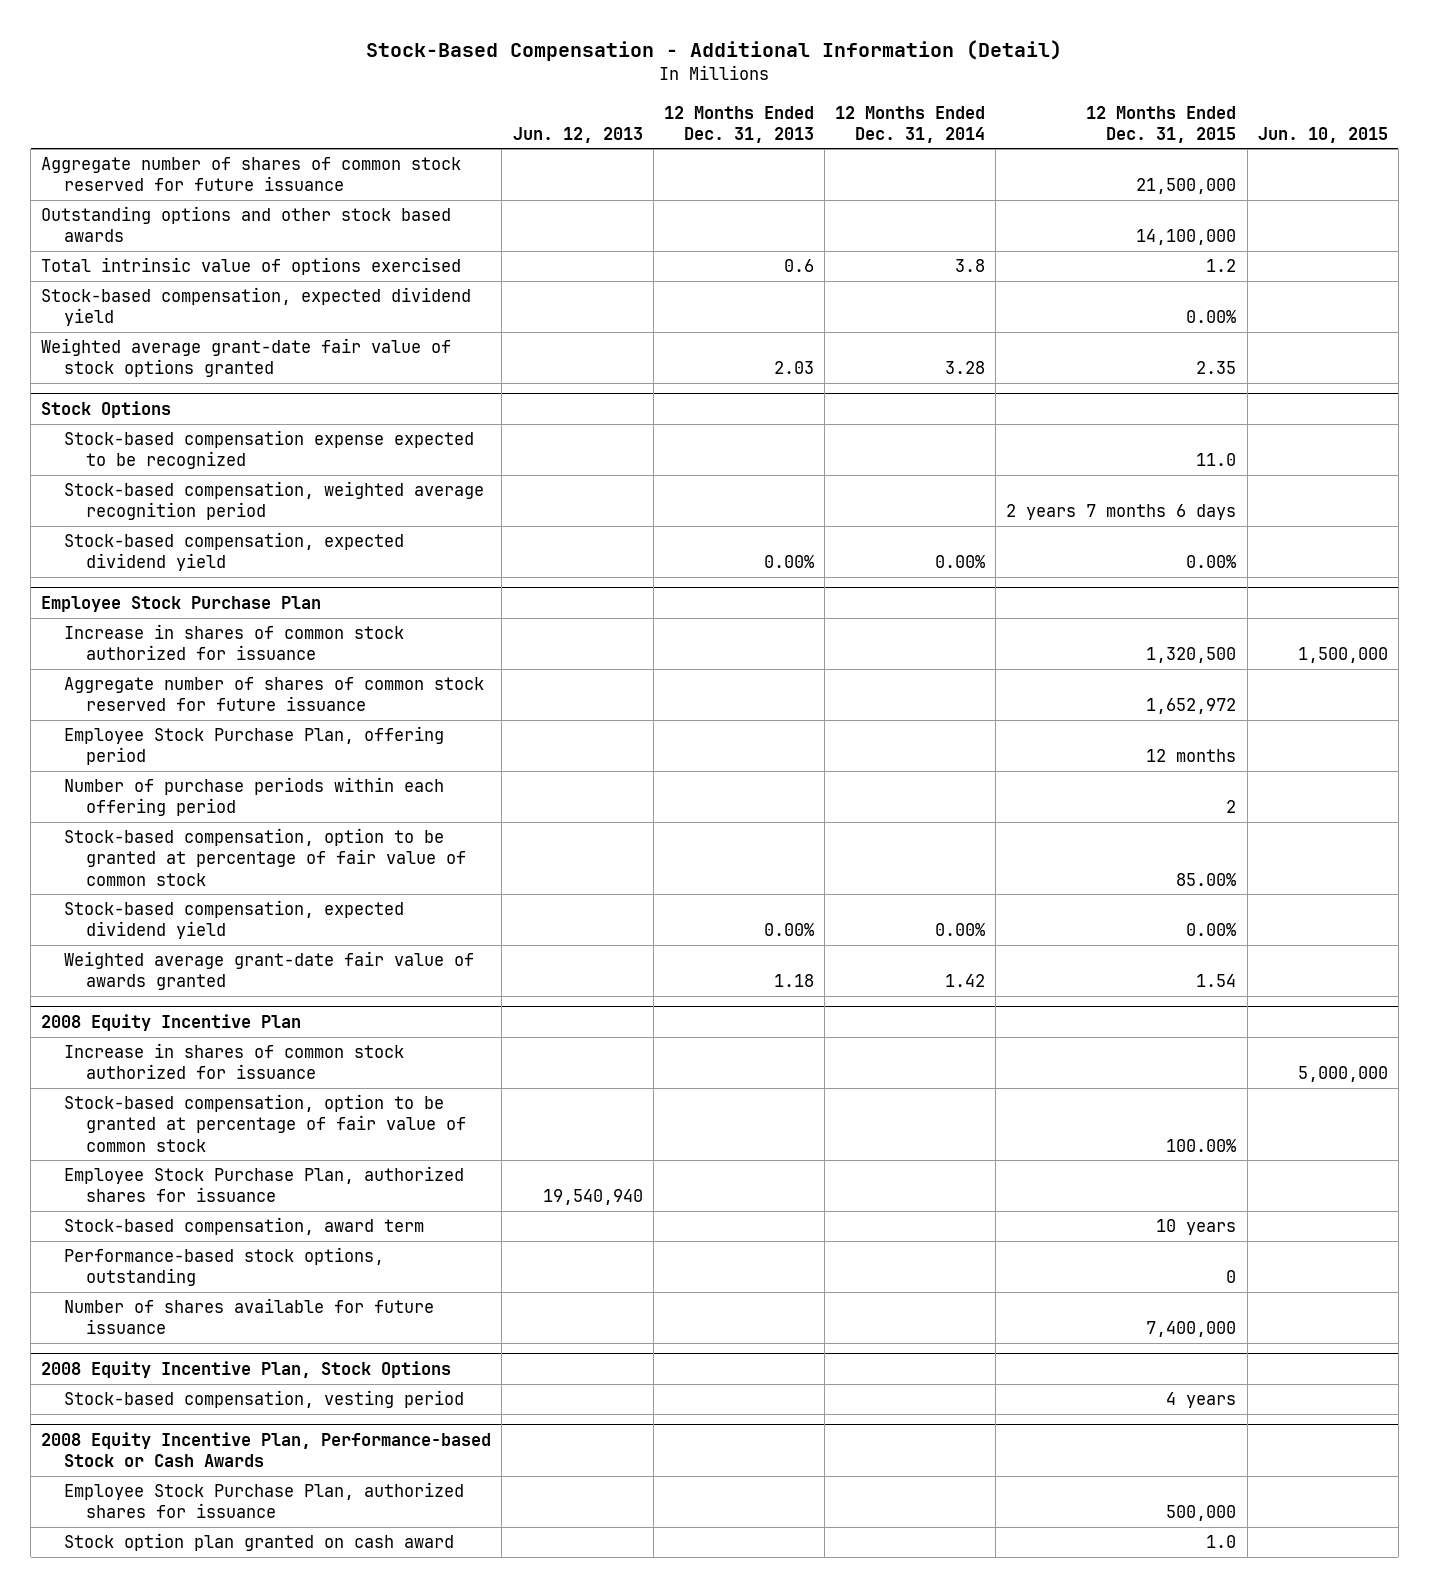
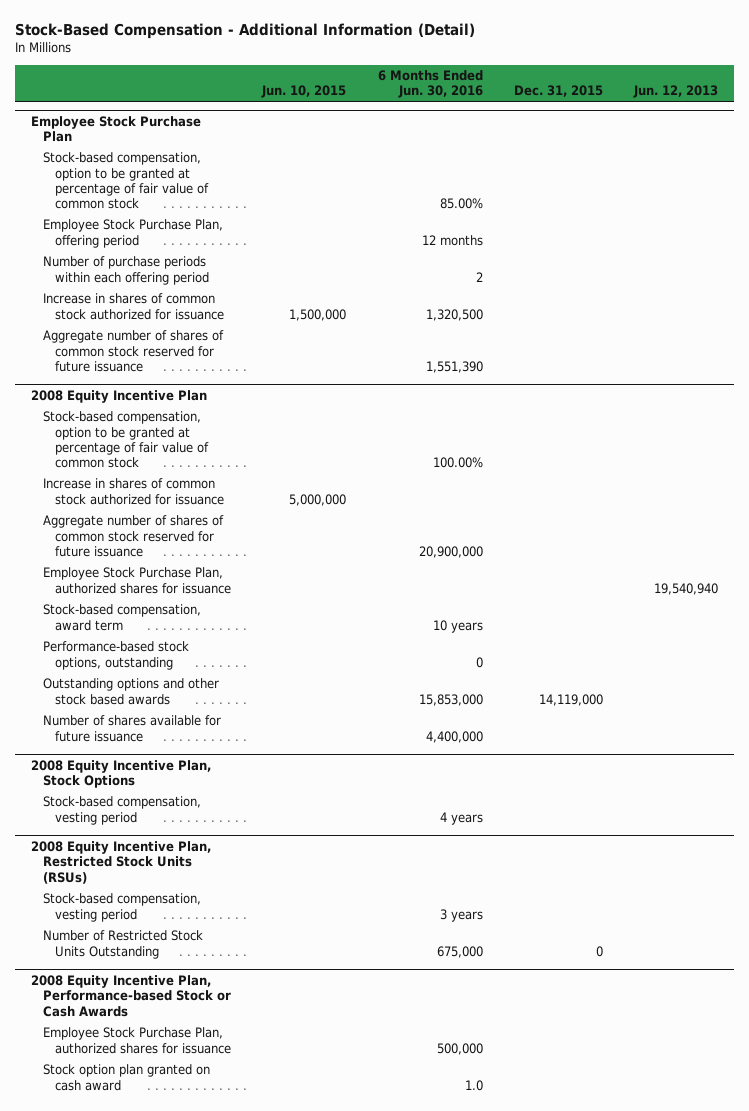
[663,105,814,143] 12 Months Ended Dec. 31, 2013 -> none
[835,105,986,143] 12 Months Ended Dec. 31, 2014 -> none
[1086,105,1237,143] 12 Months Ended Dec. 31, 2015 -> none
none -> [377,70,483,99] 6 Months Ended Jun. 30, 2016
none -> [513,85,603,98] Dec. 31, 2015
[41,157,462,192] Aggregate number of shares of common stock reserved for future issuance -> none
[41,206,452,243] Outstanding options and other stock based awards -> none
[41,257,462,276] Total intrinsic value of options exercised -> none
[41,287,472,327] Stock-based compensation, expected dividend yield -> none
[41,338,452,378] Weighted average grant-date fair value of stock options granted -> none
[41,400,172,418] Stock Options -> none
[63,430,474,470] Stock-based compensation expense expected to be recognized -> none
[63,481,484,521] Stock-based compensation, weighted average recognition period -> none
[63,532,404,572] Stock-based compensation, expected dividend yield -> none
[63,828,467,886] Stock-based compensation, option to be granted at percentage of fair value of common stock -> [42,152,209,210] Stock-based compensation, option to be granted at percentage of fair value of common stock
[63,900,404,940] Stock-based compensation, expected dividend yield -> none
[63,951,474,991] Weighted average grant-date fair value of awards granted -> none
[63,624,404,661] Increase in shares of common stock authorized for issuance -> [42,293,224,320] Increase in shares of common stock authorized for issuance
[63,677,484,712] Aggregate number of shares of common stock reserved for future issuance -> [42,330,224,372] Aggregate number of shares of common stock reserved for future issuance
[63,1043,404,1080] Increase in shares of common stock authorized for issuance -> [42,478,224,505] Increase in shares of common stock authorized for issuance
none -> [42,515,224,557] Aggregate number of shares of common stock reserved for future issuance
none -> [42,678,219,705] Outstanding options and other stock based awards
none -> [30,841,211,884] 2008 Equity Incentive Plan, Restricted Stock Units (RSUs)
none -> [42,893,201,922] Stock-based compensation, vesting period
none -> [42,930,203,959] Number of Restricted Stock Units Outstanding

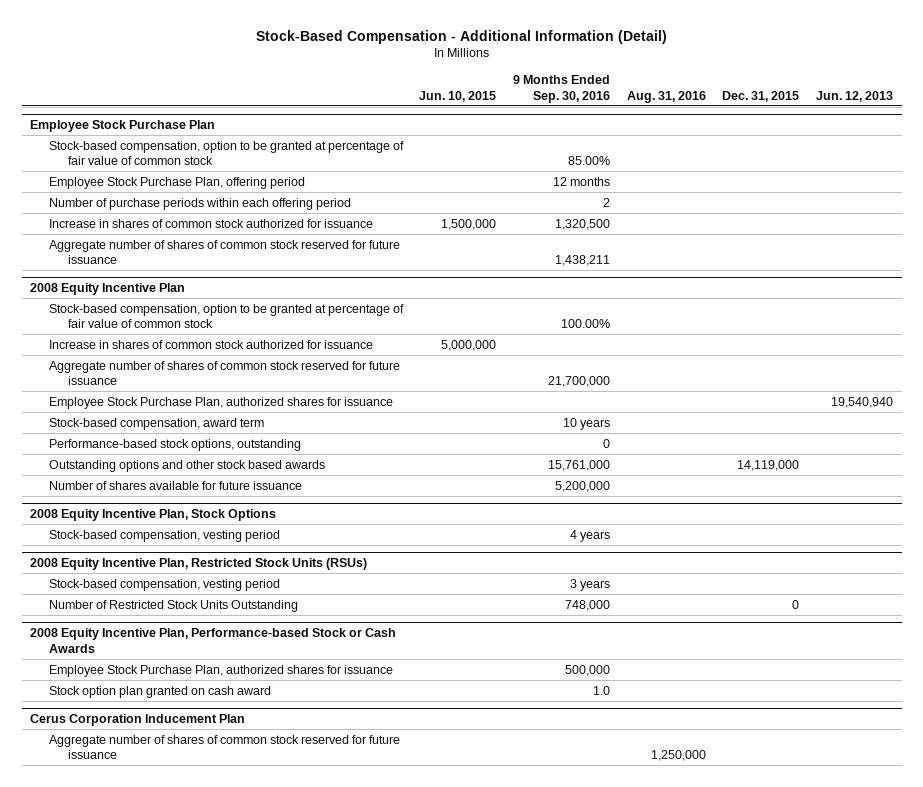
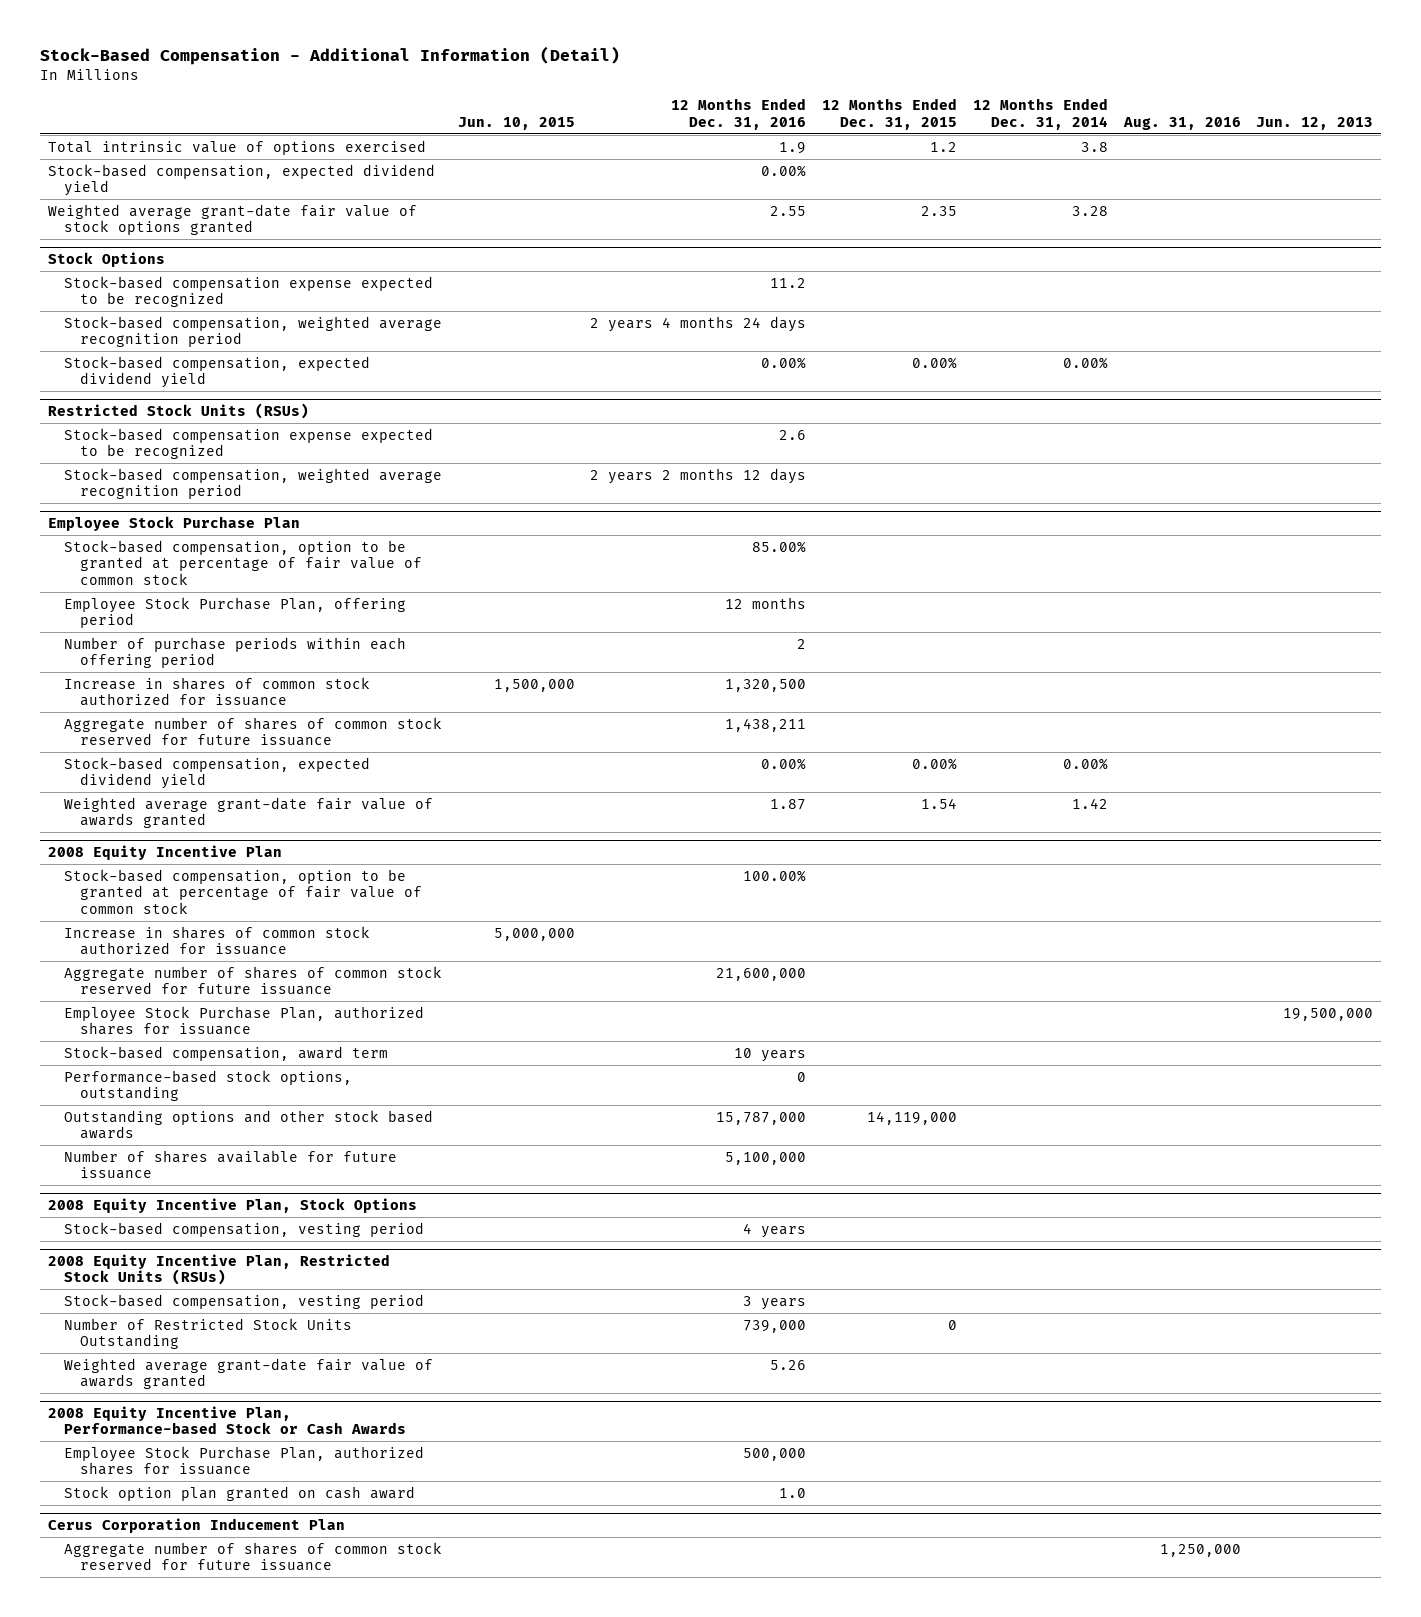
[513,75,611,103] 9 Months Ended Sep. 30, 2016 -> none
[722,90,800,102] Dec. 31, 2015 -> none
none -> [671,98,807,130] 12 Months Ended Dec. 31, 2016
none -> [822,98,958,130] 12 Months Ended Dec. 31, 2015
none -> [972,98,1108,130] 12 Months Ended Dec. 31, 2014
none -> [47,139,426,155] Total intrinsic value of options exercised
none -> [47,163,435,197] Stock-based compensation, expected dividend yield
none -> [47,203,417,236] Weighted average grant-date fair value of stock options granted
none -> [47,251,165,267] Stock Options
none -> [64,275,434,308] Stock-based compensation expense expected to be recognized
none -> [64,315,443,348] Stock-based compensation, weighted average recognition period
none -> [64,355,371,389] Stock-based compensation, expected dividend yield
none -> [47,402,309,419] Restricted Stock Units (RSUs)
none -> [64,427,434,460] Stock-based compensation expense expected to be recognized
none -> [64,467,443,500] Stock-based compensation, weighted average recognition period
none -> [64,756,371,790] Stock-based compensation, expected dividend yield
none -> [64,796,434,829] Weighted average grant-date fair value of awards granted
[831,396,894,408] 19,540,940 -> [1283,1007,1374,1021] 19,500,000
none -> [64,1357,434,1390] Weighted average grant-date fair value of awards granted

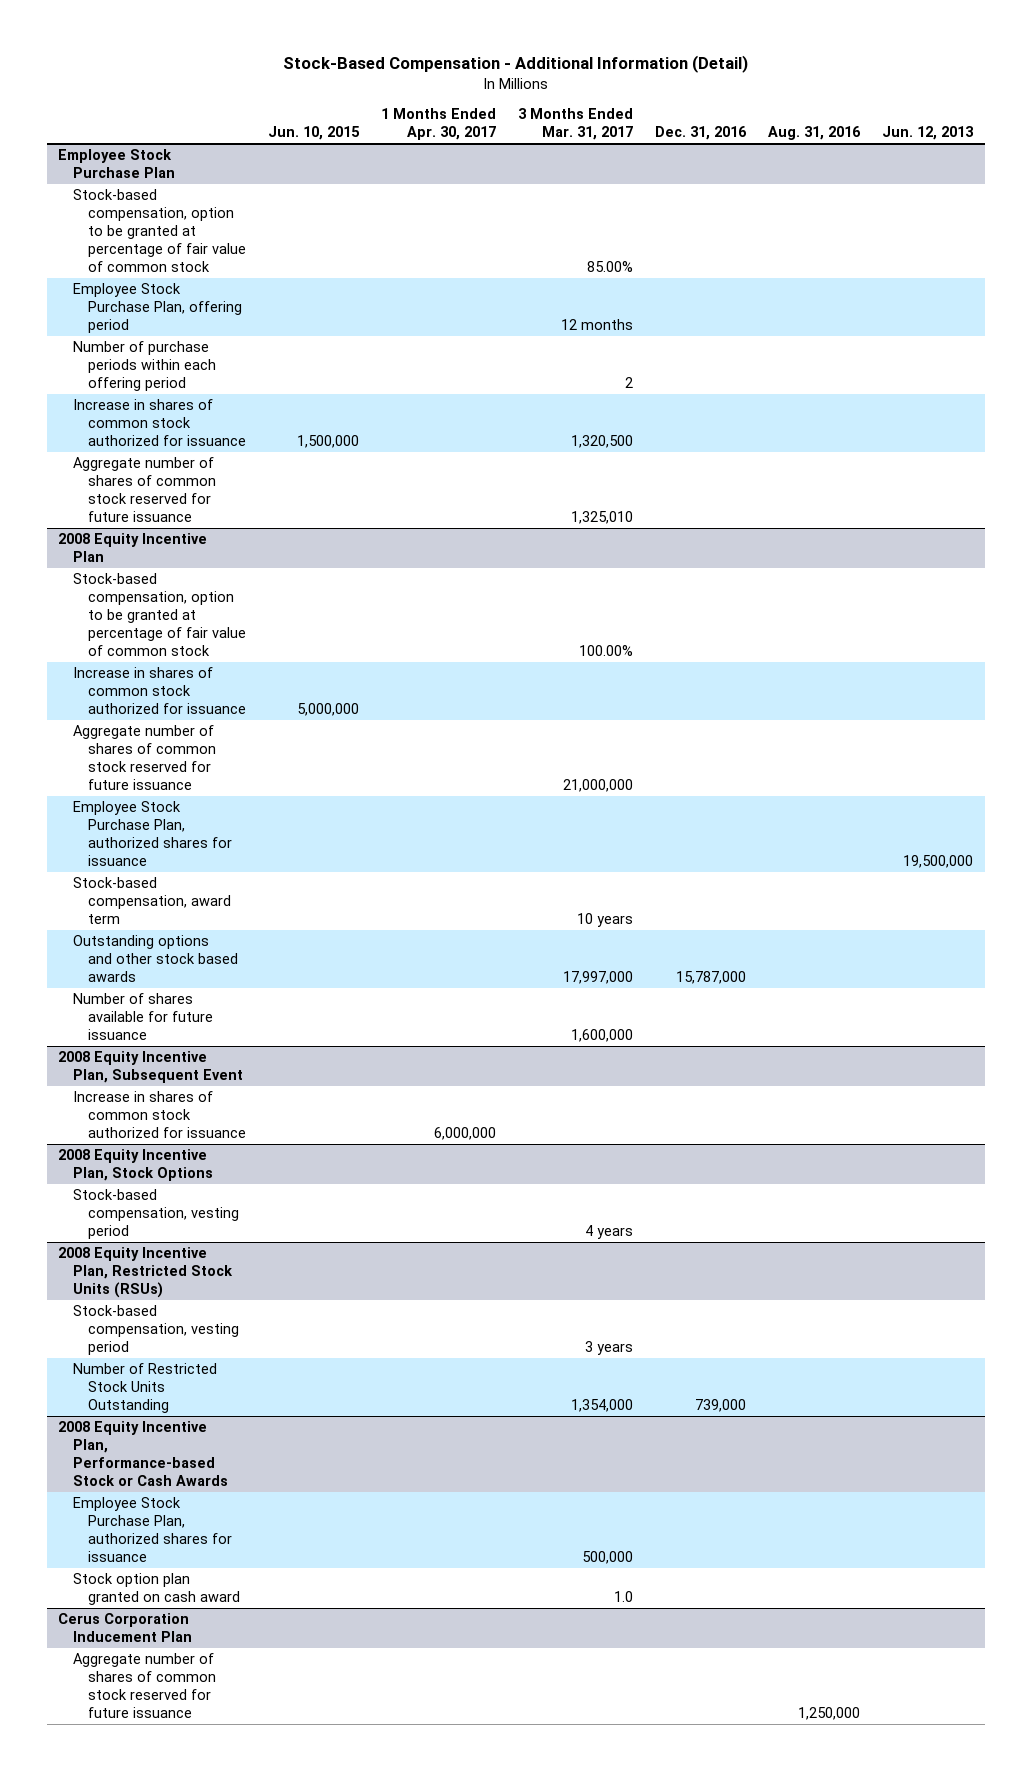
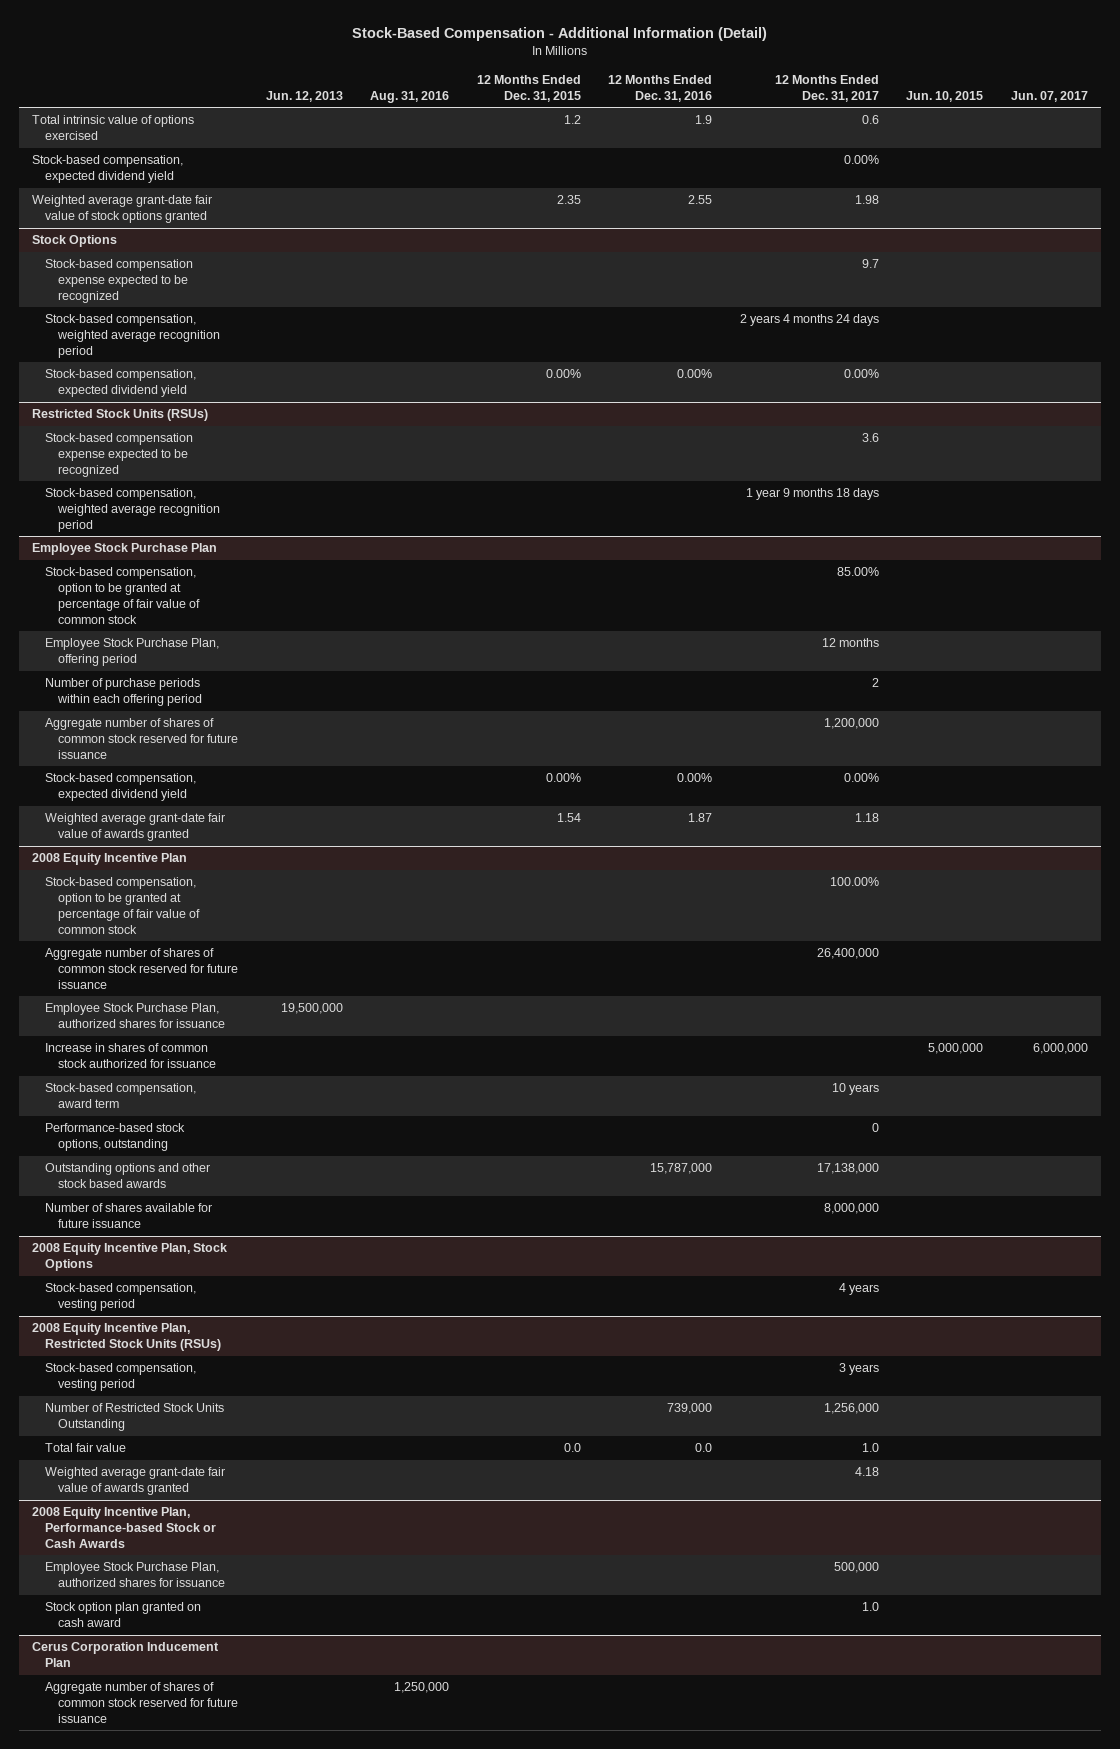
[381,108,497,141] 1 Months Ended Apr. 30, 2017 -> none
[518,108,634,141] 3 Months Ended Mar. 31, 2017 -> none
[655,126,748,141] Dec. 31, 2016 -> none
none -> [476,75,581,102] 12 Months Ended Dec. 31, 2015
none -> [608,75,713,102] 12 Months Ended Dec. 31, 2016
none -> [774,75,879,102] 12 Months Ended Dec. 31, 2017
none -> [1010,90,1088,102] Jun. 07, 2017
none -> [32,115,195,141] Total intrinsic value of options exercised
none -> [32,155,184,184] Stock-based compensation, expected dividend yield
none -> [32,195,213,224] Weighted average grant-date fair value of stock options granted
none -> [32,235,118,248] Stock Options
none -> [45,259,194,303] Stock-based compensation expense expected to be recognized
none -> [45,314,221,358] Stock-based compensation, weighted average recognition period
none -> [45,369,197,398] Stock-based compensation, expected dividend yield
none -> [32,409,209,422] Restricted Stock Units (RSUs)
none -> [45,433,194,477] Stock-based compensation expense expected to be recognized
none -> [45,488,221,532] Stock-based compensation, weighted average recognition period
[72,399,246,447] Increase in shares of common stock authorized for issuance -> none
none -> [45,773,197,802] Stock-based compensation, expected dividend yield
none -> [45,813,226,842] Weighted average grant-date fair value of awards granted
[72,667,246,715] Increase in shares of common stock authorized for issuance -> [45,1043,217,1069] Increase in shares of common stock authorized for issuance
none -> [45,1123,186,1152] Performance-based stock options, outstanding
[57,1051,243,1084] 2008 Equity Incentive Plan, Subsequent Event -> none
[72,1091,246,1139] Increase in shares of common stock authorized for issuance -> none
none -> [45,1443,127,1453] Total fair value
none -> [45,1467,226,1496] Weighted average grant-date fair value of awards granted

